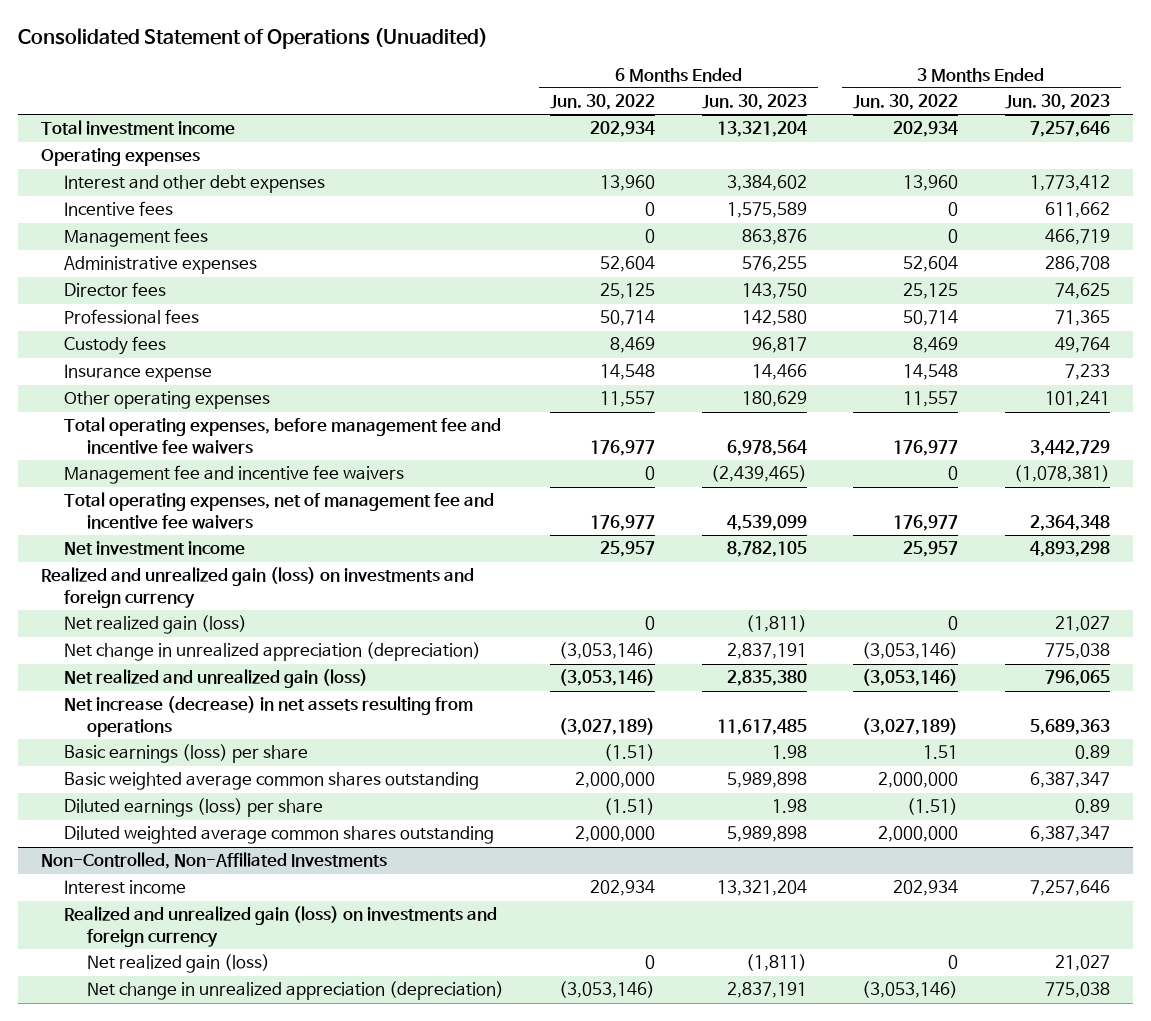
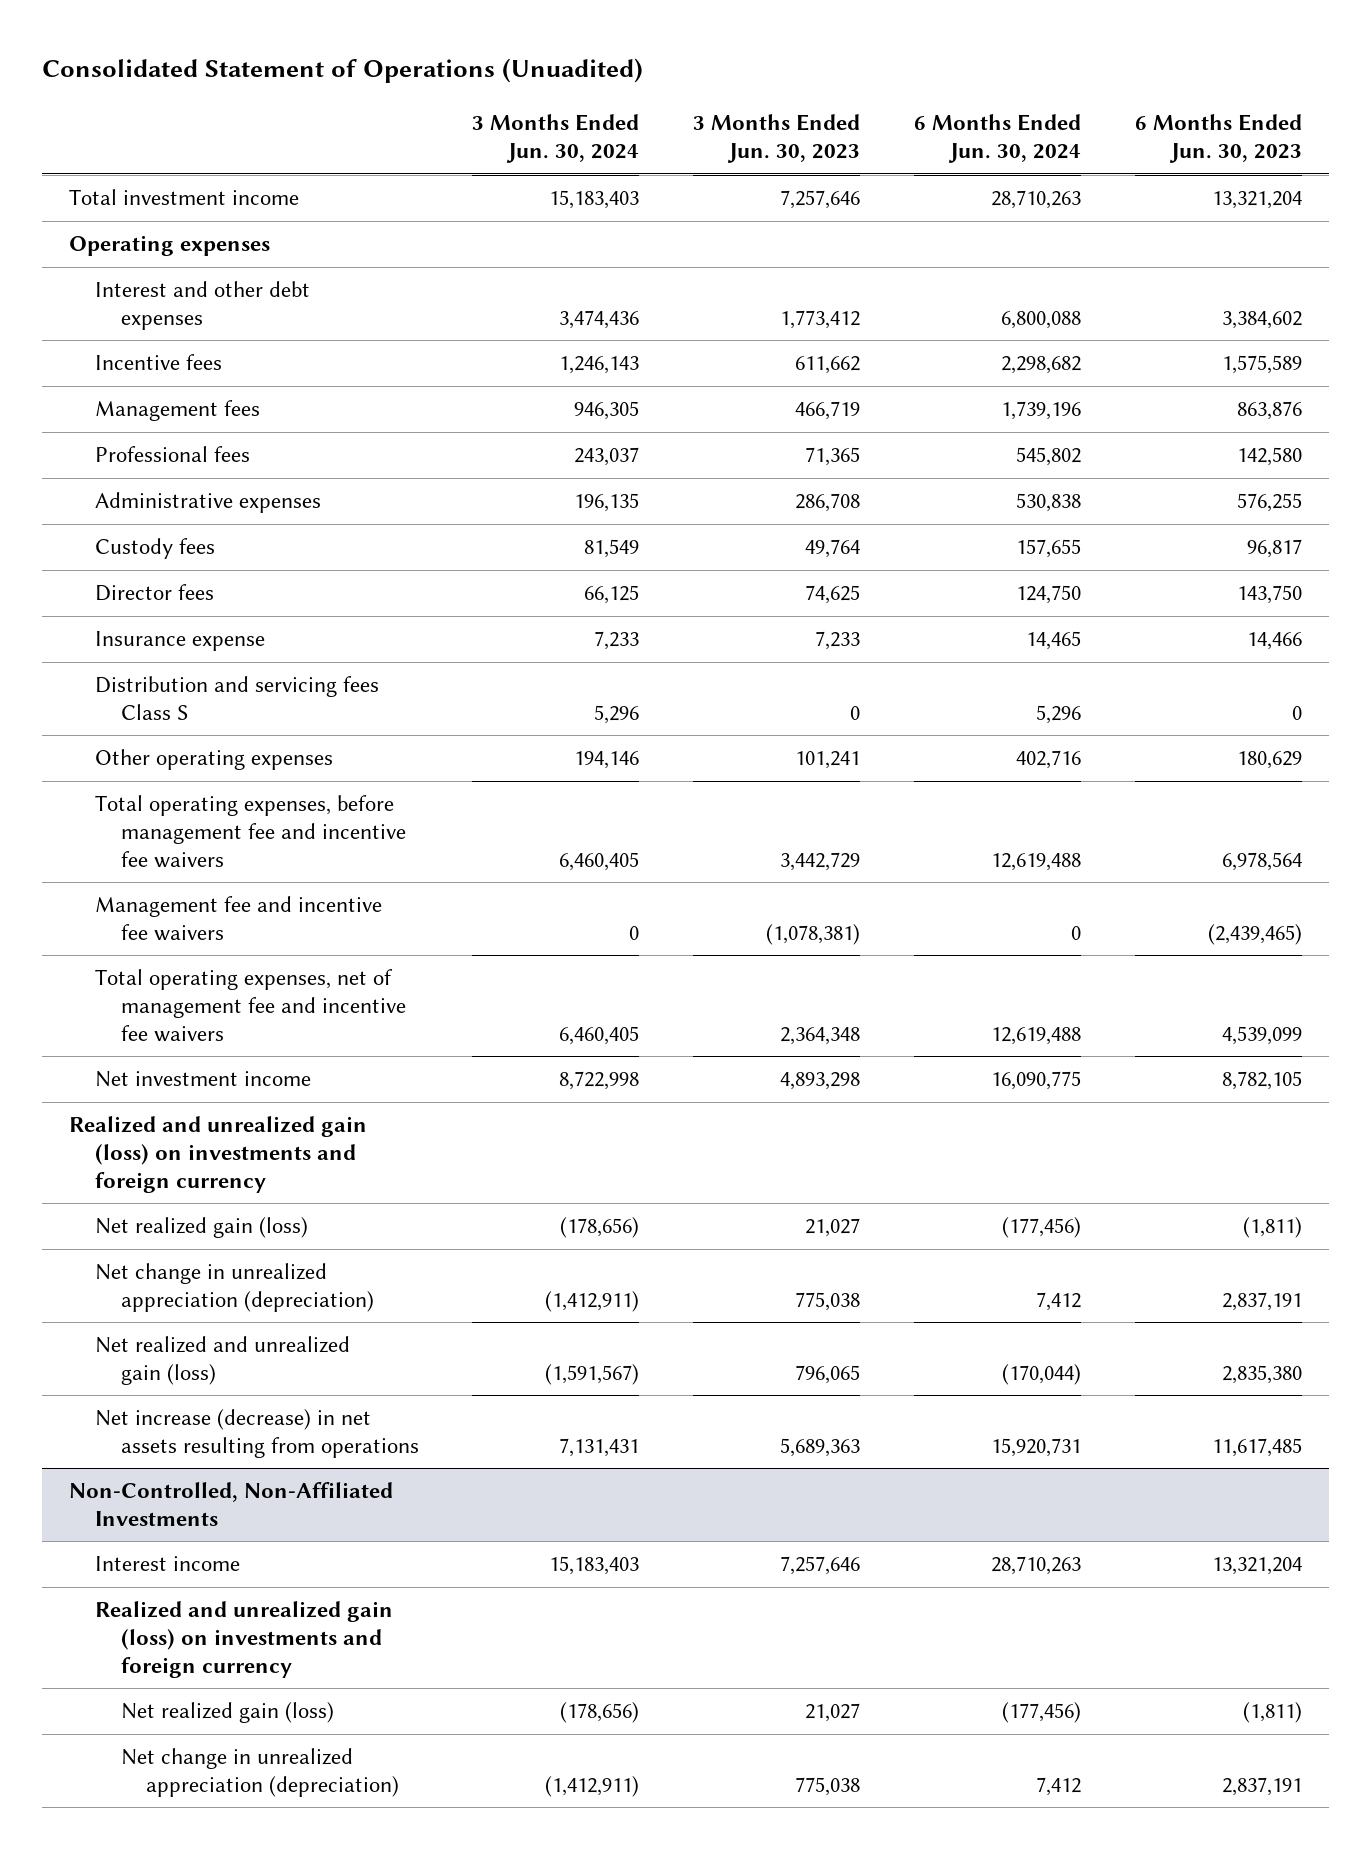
[550,94,656,111] Jun. 30, 2022 -> none
[853,94,959,111] Jun. 30, 2022 -> none
none -> [472,114,640,164] 3 Months Ended Jun. 30, 2024
none -> [914,114,1082,164] 6 Months Ended Jun. 30, 2024
[63,256,257,275] Administrative expenses -> [94,492,321,514] Administrative expenses
[63,282,166,298] Director fees -> [94,584,214,602] Director fees
none -> [94,676,379,721] Distribution and servicing fees Class S
[63,744,308,764] Basic earnings (loss) per share -> none
[63,772,479,791] Basic weighted average common shares outstanding -> none
[63,798,323,818] Diluted earnings (loss) per share -> none
[63,826,494,845] Diluted weighted average common shares outstanding -> none

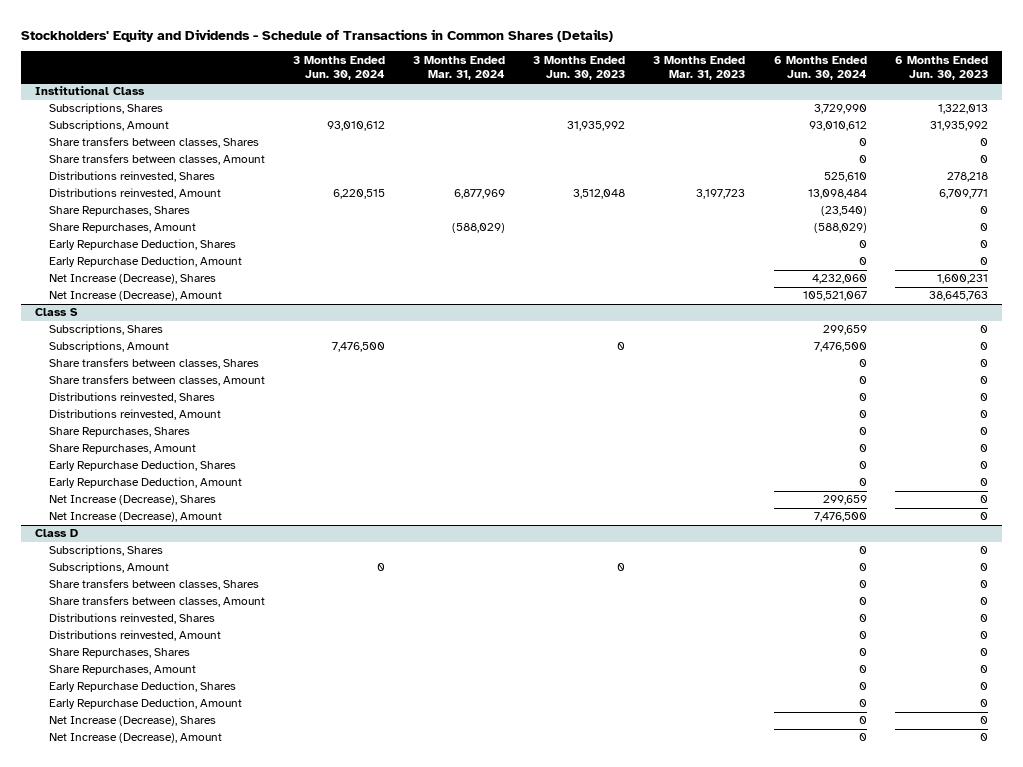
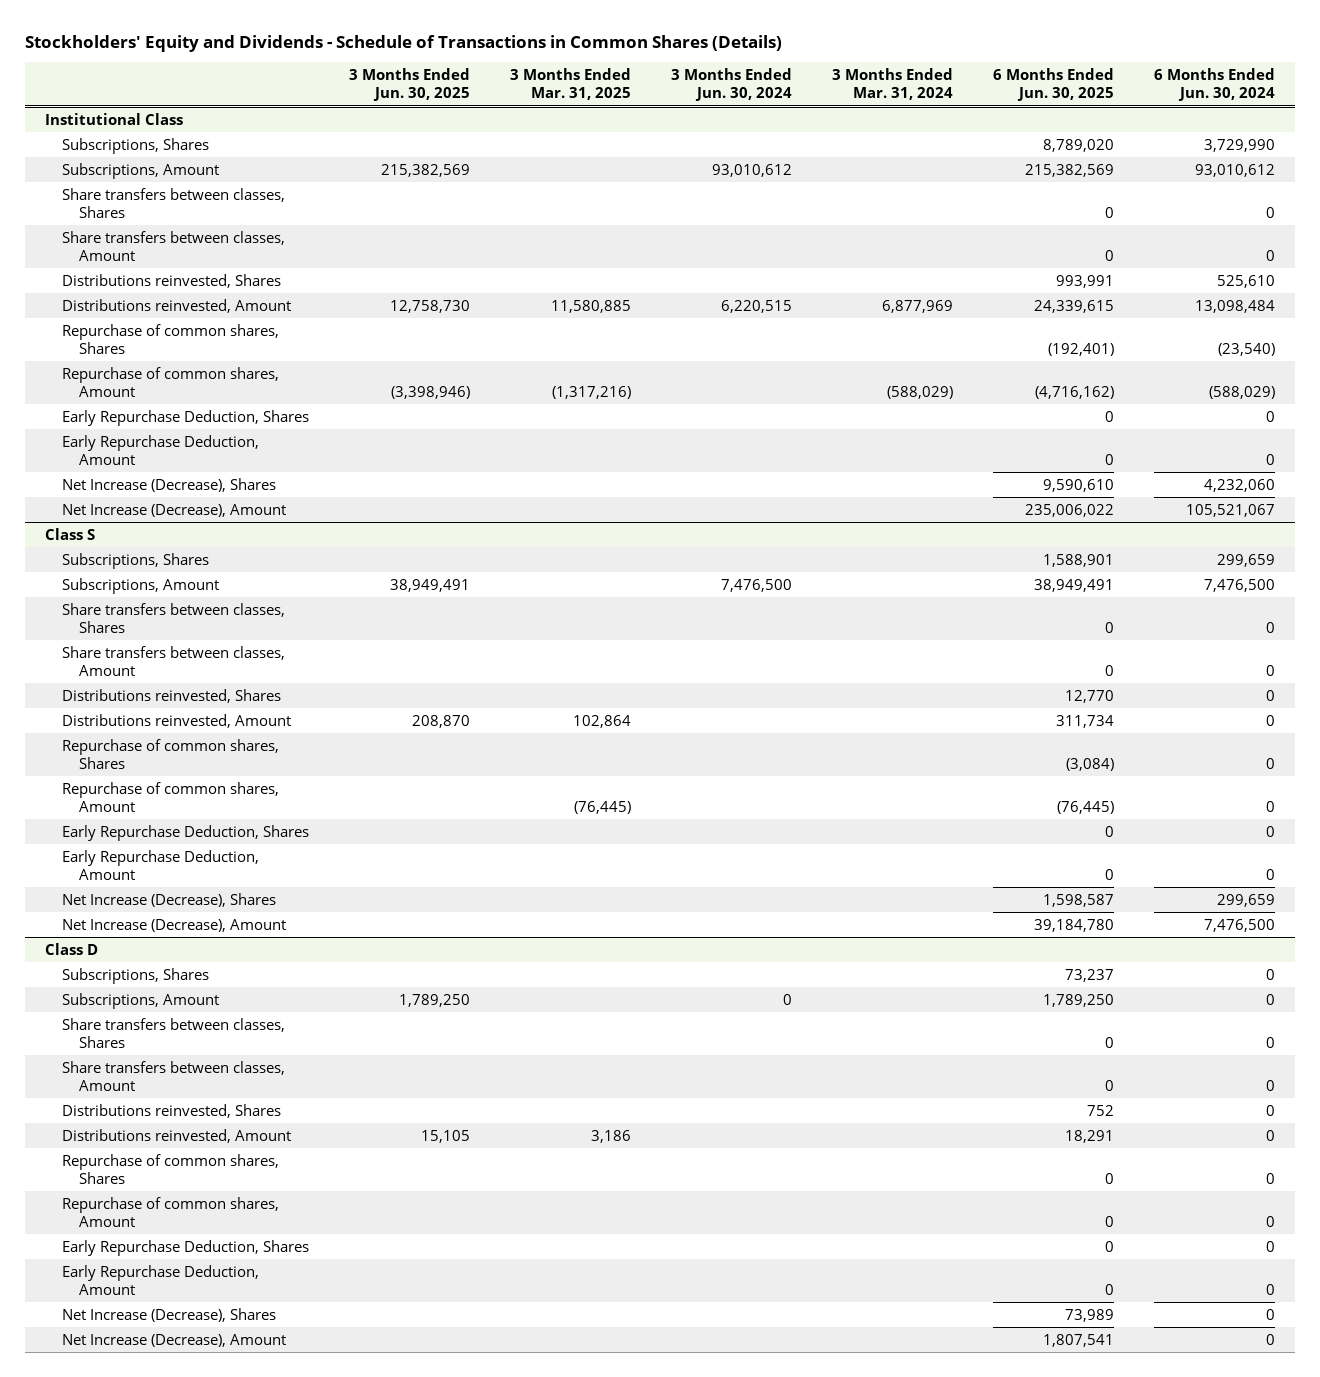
[533,55,626,80] 3 Months Ended Jun. 30, 2023 -> none
[653,55,746,80] 3 Months Ended Mar. 31, 2023 -> none
[894,55,988,80] 6 Months Ended Jun. 30, 2023 -> none
none -> [348,67,470,102] 3 Months Ended Jun. 30, 2025
none -> [509,67,631,101] 3 Months Ended Mar. 31, 2025
none -> [992,67,1114,102] 6 Months Ended Jun. 30, 2025
[49,206,191,217] Share Repurchases, Shares -> [61,323,279,354] Repurchase of common shares, Shares
[49,223,197,234] Share Repurchases, Amount -> [61,366,279,397] Repurchase of common shares, Amount
[49,427,191,438] Share Repurchases, Shares -> [61,738,279,769] Repurchase of common shares, Shares
[49,444,197,455] Share Repurchases, Amount -> [61,781,279,812] Repurchase of common shares, Amount
[49,648,191,659] Share Repurchases, Shares -> [61,1153,279,1184] Repurchase of common shares, Shares
[49,665,197,676] Share Repurchases, Amount -> [61,1196,279,1227] Repurchase of common shares, Amount

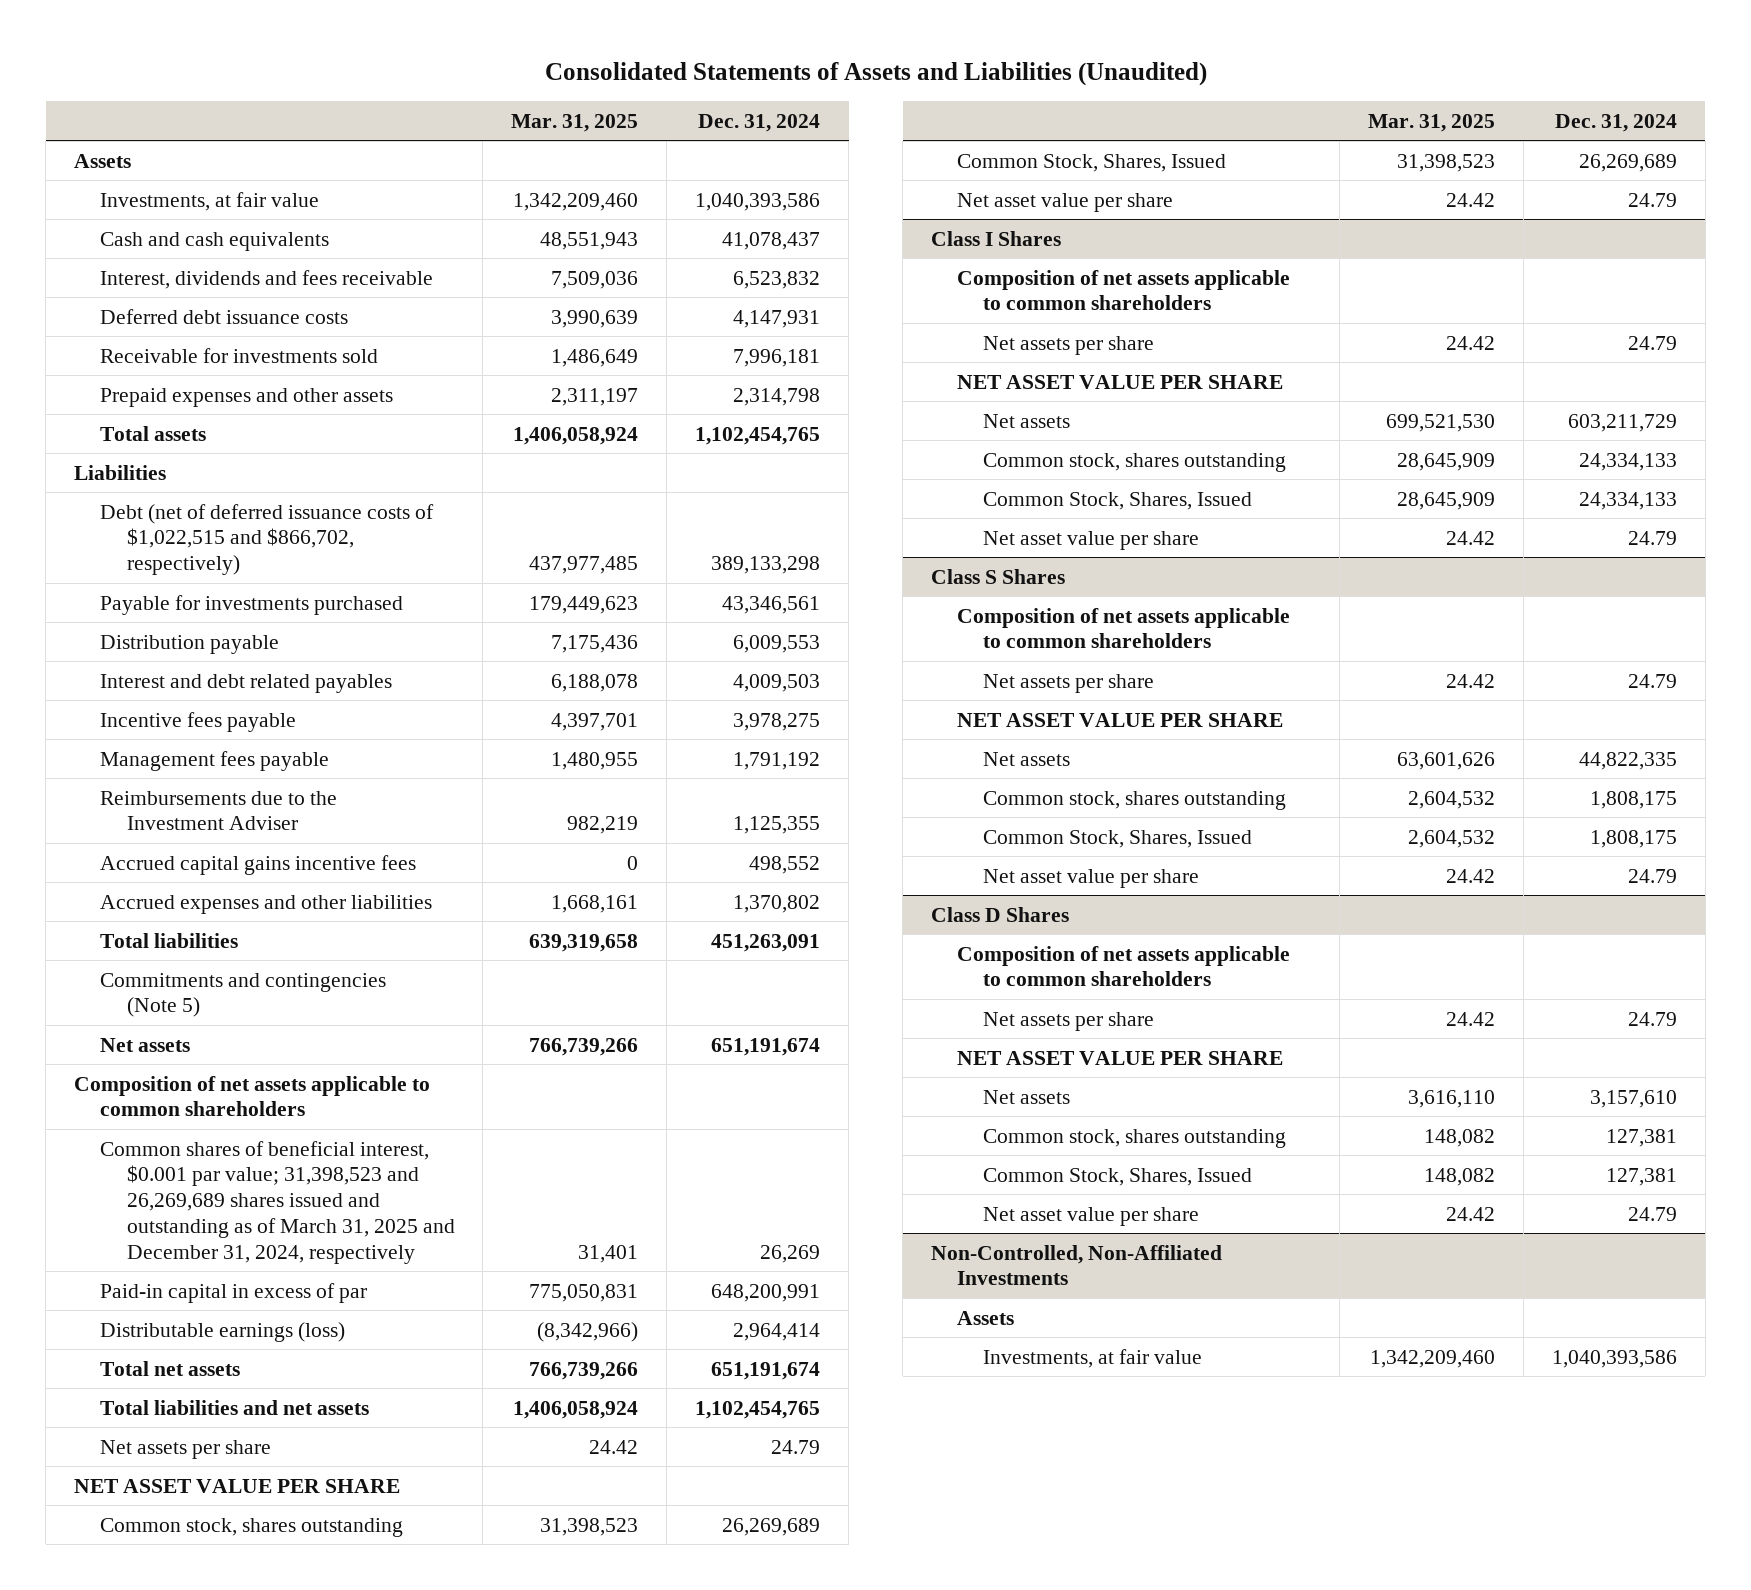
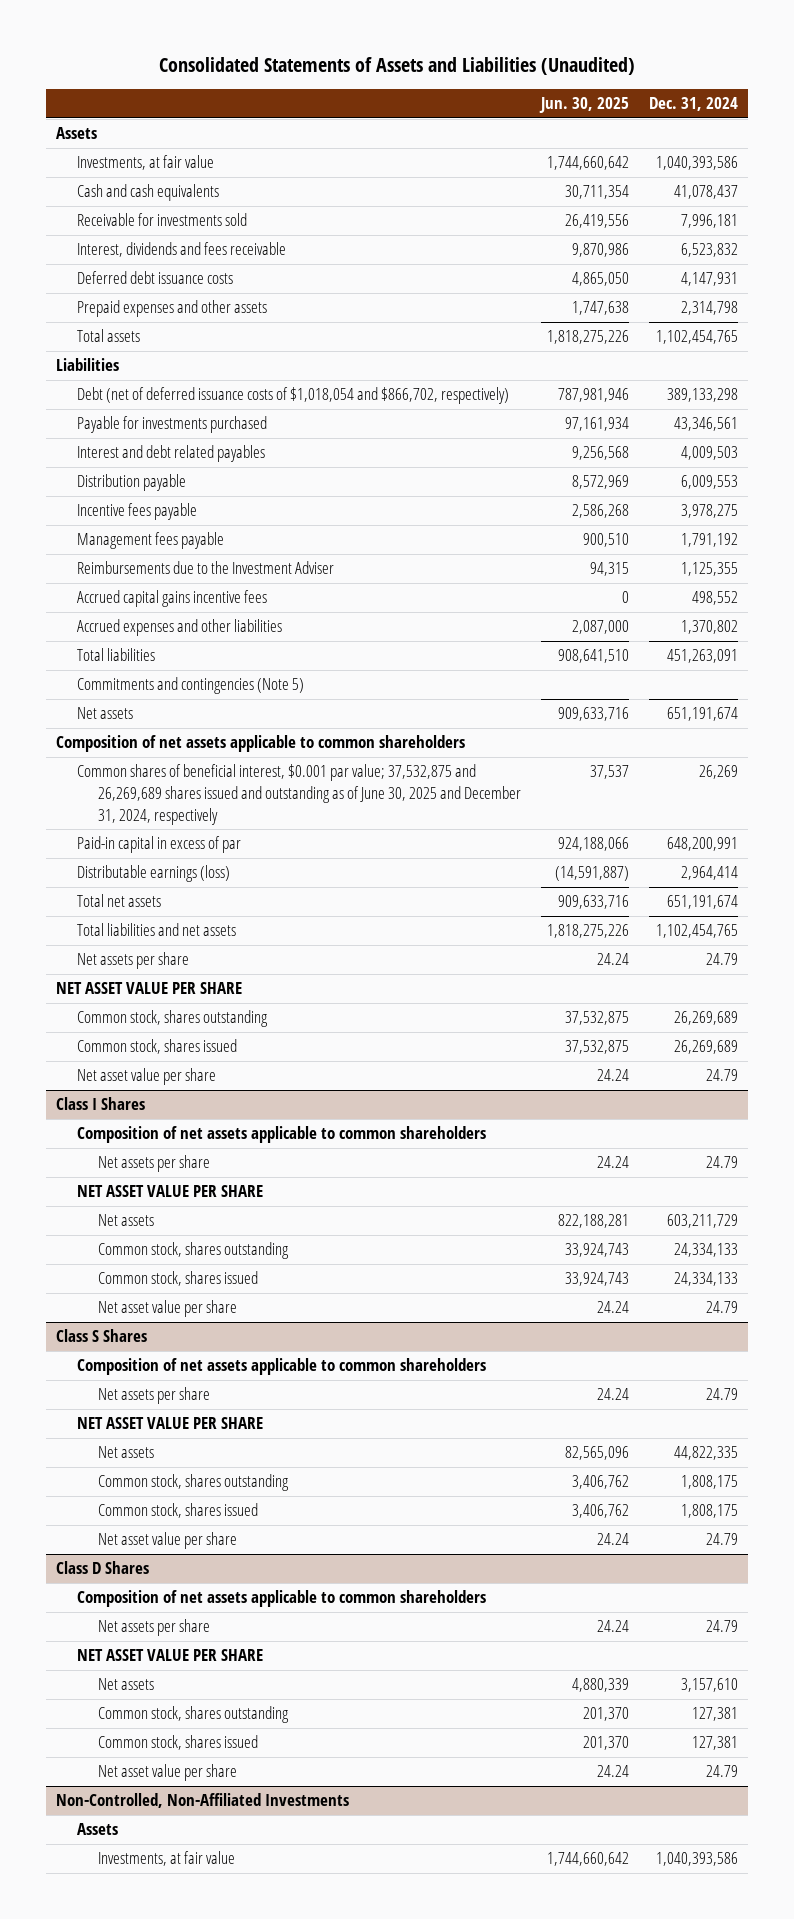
[511,113,639,132] Mar. 31, 2025 -> none
none -> [538,97,629,114] Jun. 30, 2025
[100,347,379,363] Receivable for investments sold -> [77,213,248,227] Receivable for investments sold
[100,503,435,576] Debt (net of deferred issuance costs of $1,022,515 and $866,702, respectively) -> [77,387,510,405] Debt (net of deferred issuance costs of $1,018,054 and $866,702, respectively)
[100,634,280,654] Distribution payable -> [77,474,187,492] Distribution payable
[100,1140,455,1264] Common shares of beneficial interest, $0.001 par value; 31,398,523 and 26,269,689 shares issued and outstanding as of March 31, 2025 and December 31, 2024, respectively -> [77,764,521,825] Common shares of beneficial interest, $0.001 par value; 37,532,875 and 26,269,689 shares issued and outstanding as of June 30, 2025 and December 31, 2024, respectively
[957,153,1227,172] Common Stock, Shares, Issued -> [77,1039,238,1055] Common stock, shares issued
[983,491,1253,510] Common Stock, Shares, Issued -> [97,1271,258,1287] Common stock, shares issued
[983,829,1253,848] Common Stock, Shares, Issued -> [97,1503,258,1519] Common stock, shares issued
[983,1167,1253,1186] Common Stock, Shares, Issued -> [97,1735,258,1751] Common stock, shares issued

